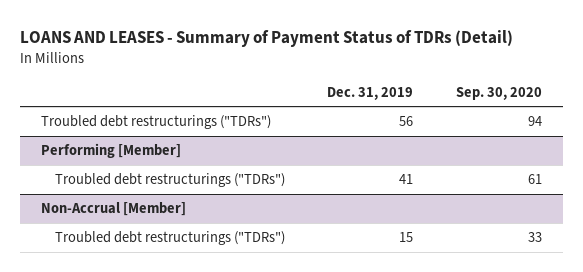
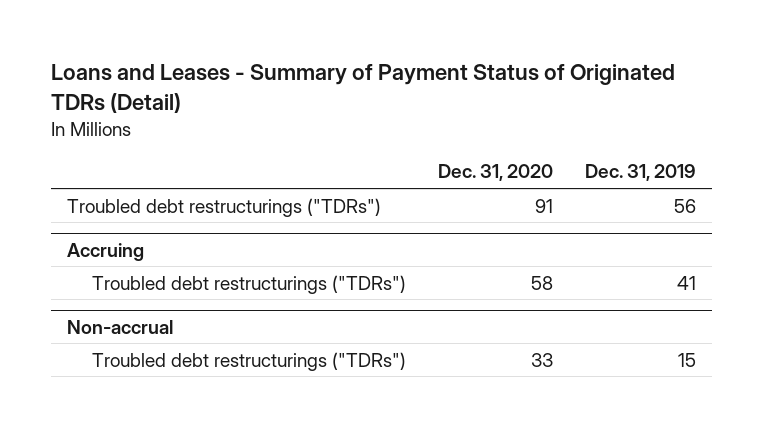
[20,29,514,47] LOANS AND LEASES - Summary of Payment Status of TDRs (Detail) -> [50,64,675,114] Loans and Leases - Summary of Payment Status of Originated TDRs (Detail)
[455,86,542,100] Sep. 30, 2020 -> none
none -> [437,164,553,182] Dec. 31, 2020
[41,143,182,159] Performing [Member] -> [66,242,144,261] Accruing
[41,202,187,217] Non-Accrual [Member] -> [66,319,173,334] Non-accrual

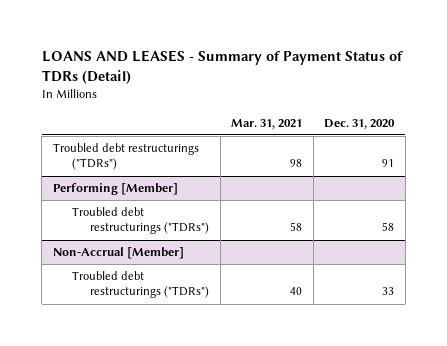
[50,64,675,114] Loans and Leases - Summary of Payment Status of Originated TDRs (Detail) -> [41,50,404,84] LOANS AND LEASES - Summary of Payment Status of TDRs (Detail)
[584,164,696,182] Dec. 31, 2019 -> none
none -> [231,118,303,129] Mar. 31, 2021
[66,242,144,261] Accruing -> [52,183,178,196] Performing [Member]
[66,319,173,334] Non-accrual -> [52,247,184,260] Non-Accrual [Member]

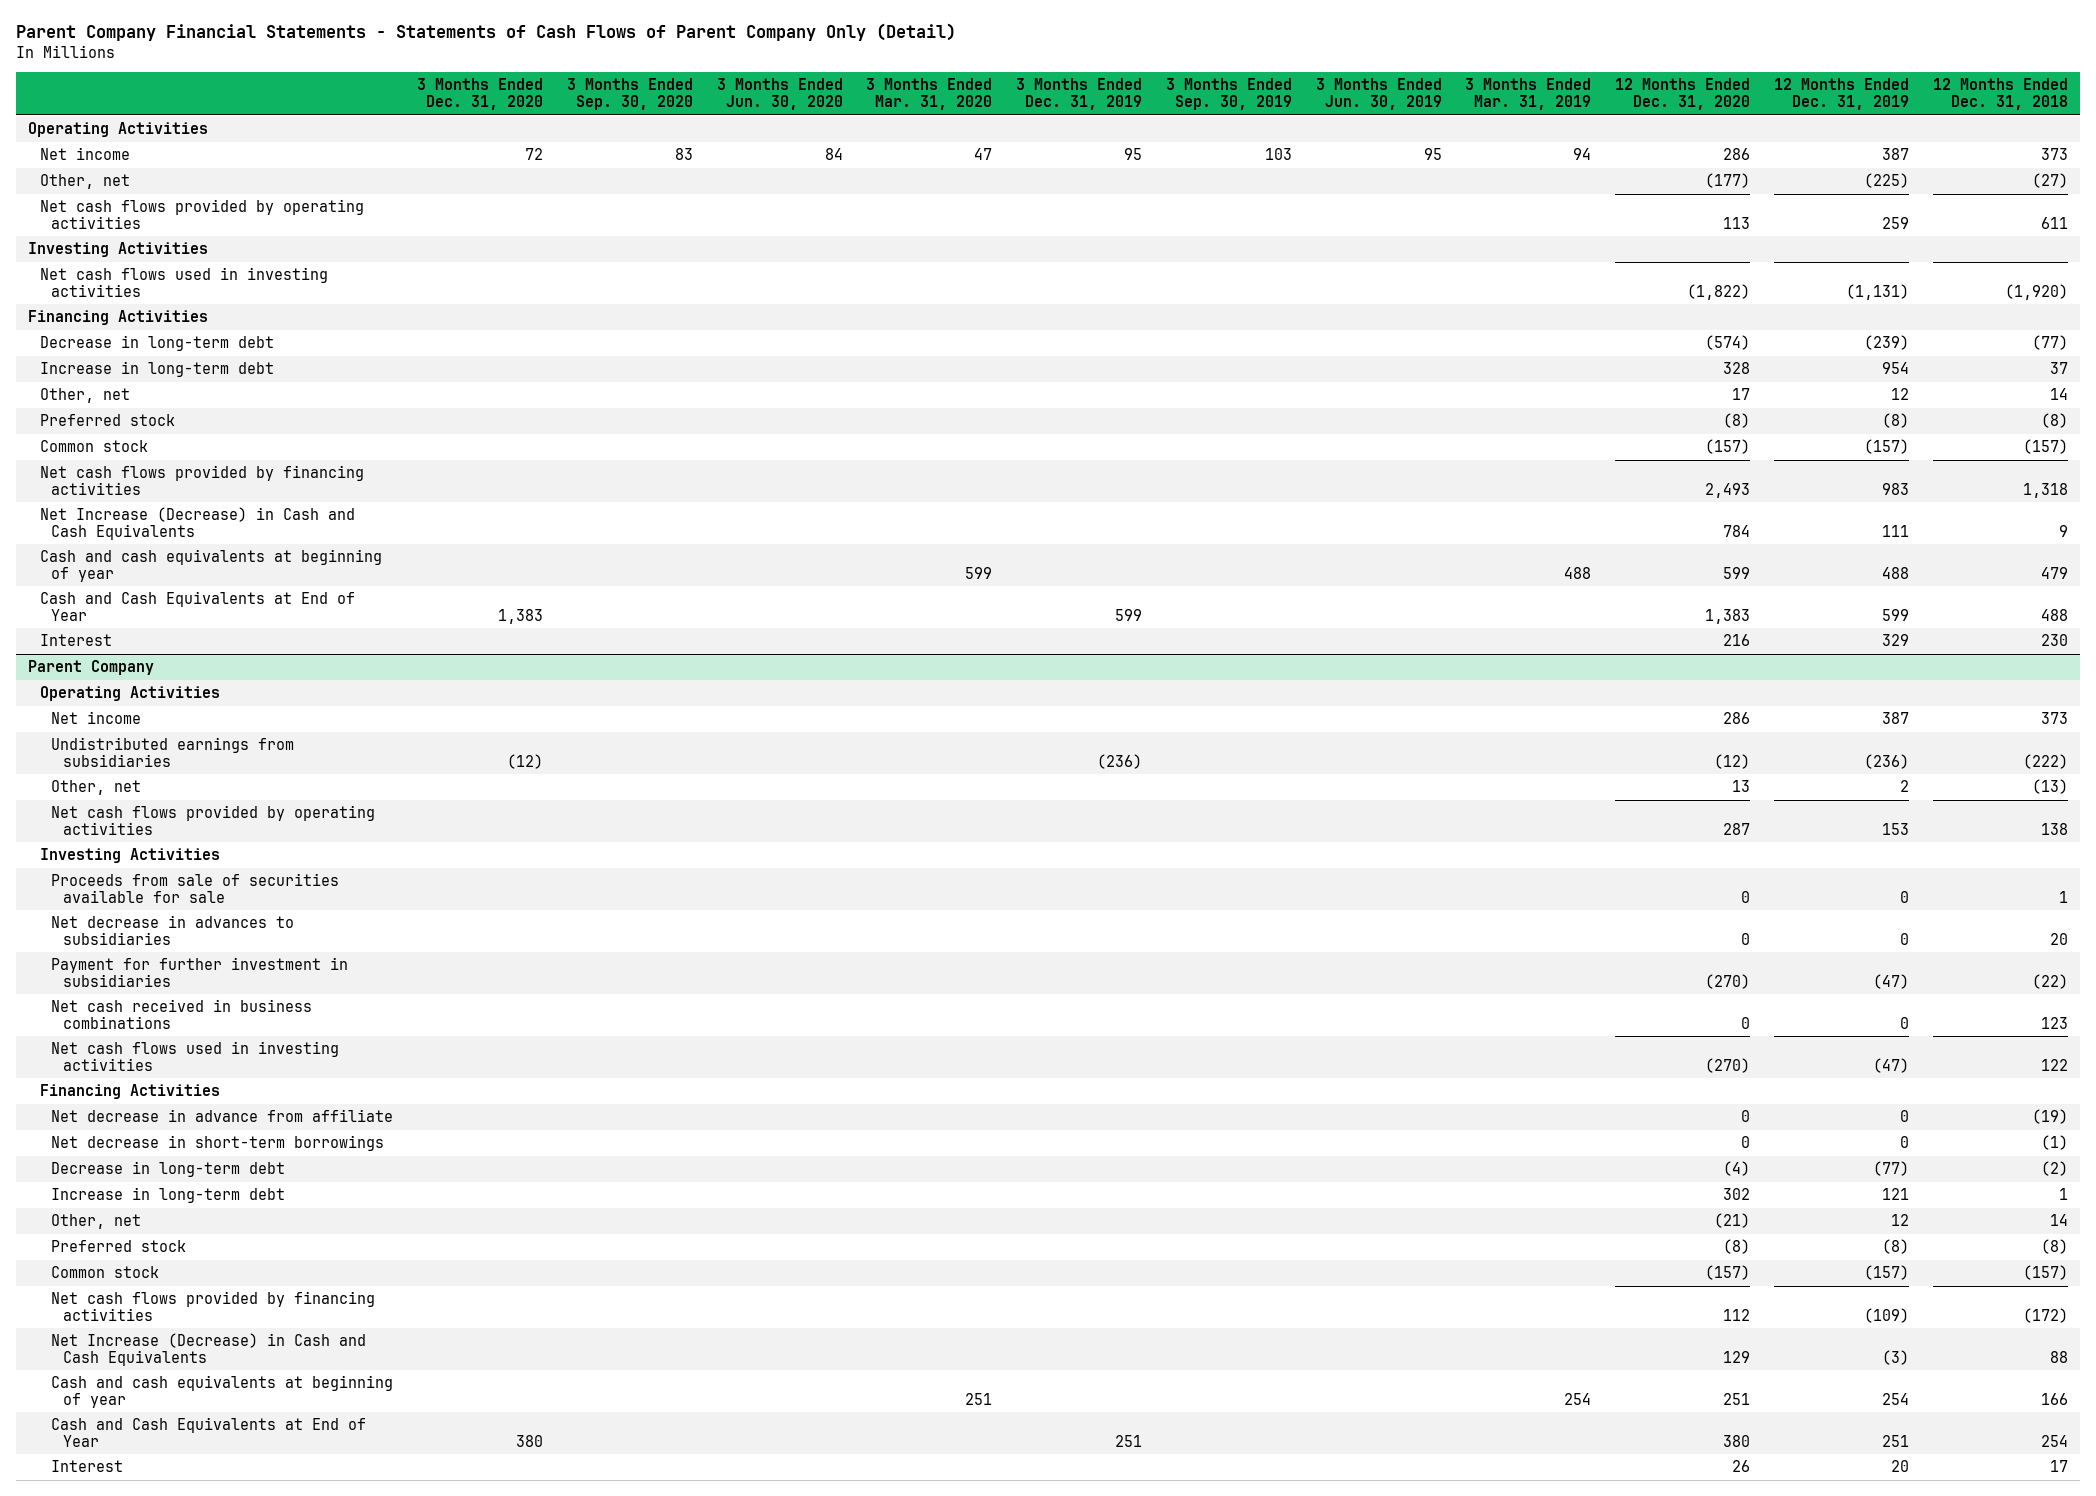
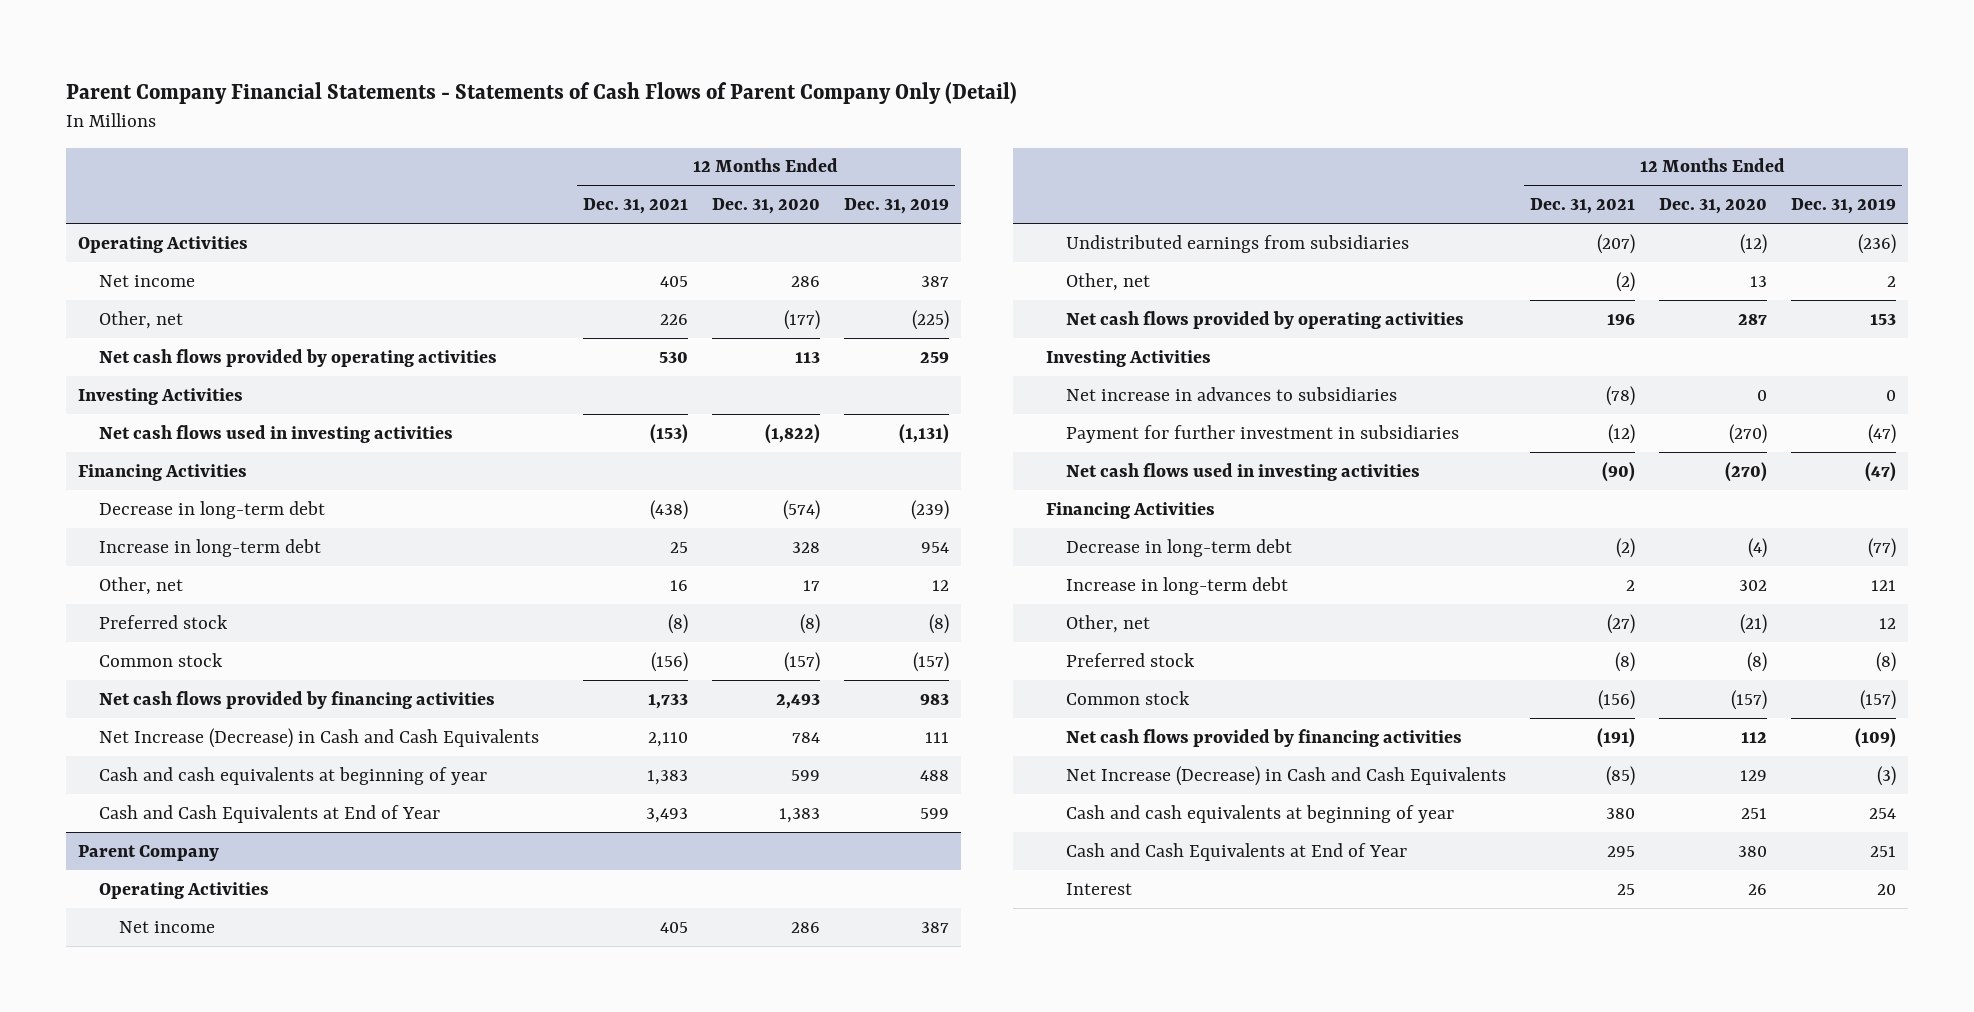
[417,78,544,111] 3 Months Ended Dec. 31, 2020 -> none
[566,78,693,111] 3 Months Ended Sep. 30, 2020 -> none
[716,78,843,111] 3 Months Ended Jun. 30, 2020 -> none
[866,78,993,111] 3 Months Ended Mar. 31, 2020 -> none
[1016,78,1143,111] 3 Months Ended Dec. 31, 2019 -> none
[1165,78,1292,111] 3 Months Ended Sep. 30, 2019 -> none
[1315,78,1442,111] 3 Months Ended Jun. 30, 2019 -> none
[1465,78,1592,111] 3 Months Ended Mar. 31, 2019 -> none
[1932,78,2068,111] 12 Months Ended Dec. 31, 2018 -> none
none -> [583,198,689,215] Dec. 31, 2021
[39,634,112,647] Interest -> none
[51,873,340,903] Proceeds from sale of securities available for sale -> none
[51,915,295,945] Net decrease in advances to subsidiaries -> [1066,386,1398,401] Net increase in advances to subsidiaries
[51,999,313,1029] Net cash received in business combinations -> none
[51,1109,394,1123] Net decrease in advance from affiliate -> none
[51,1135,385,1152] Net decrease in short-term borrowings -> none

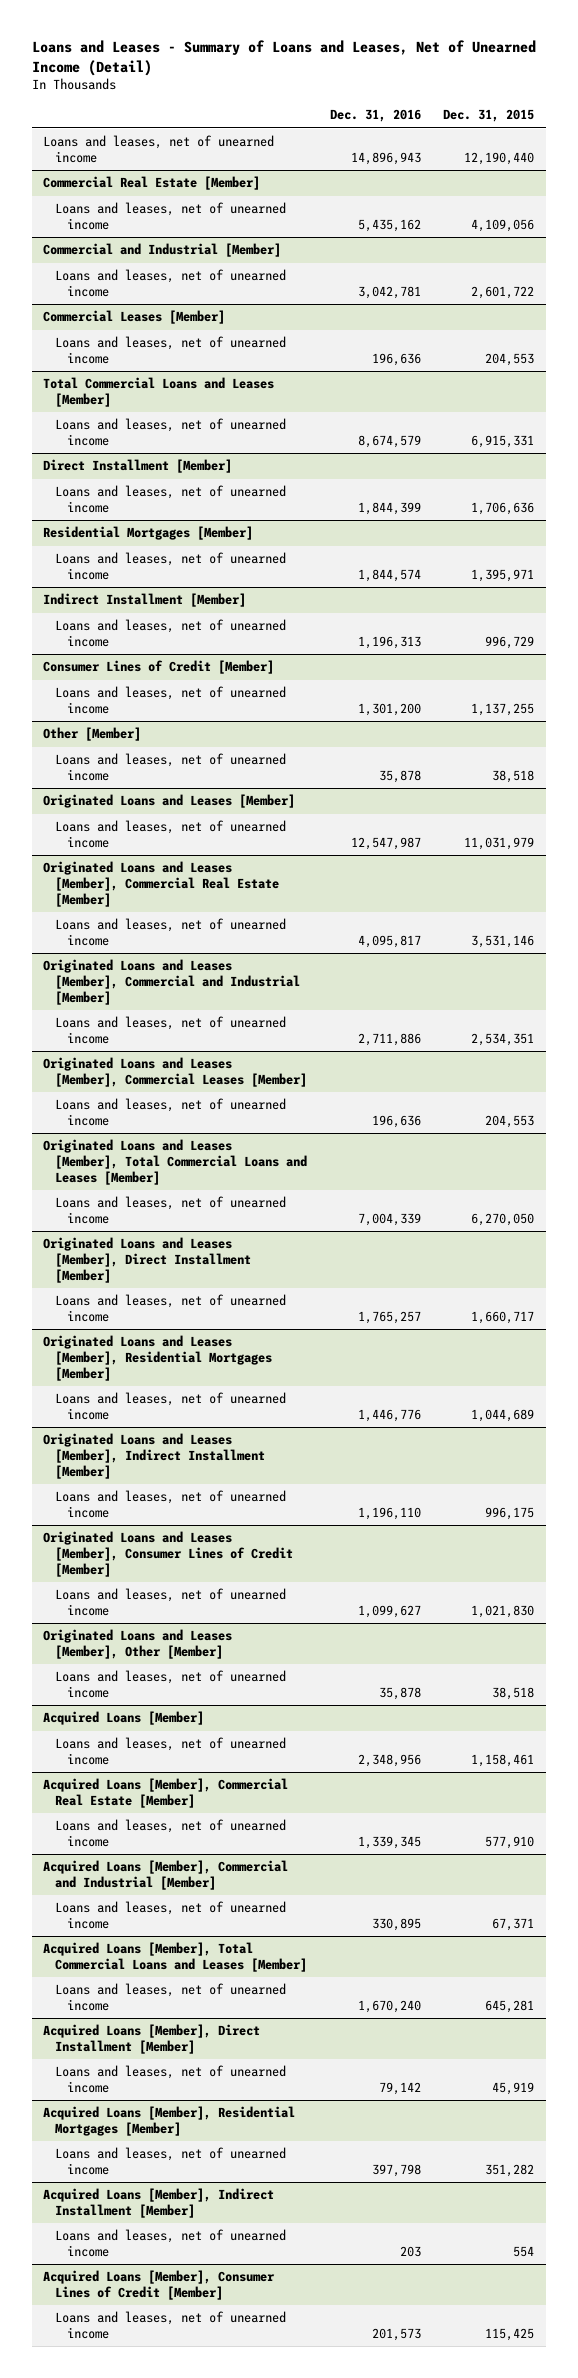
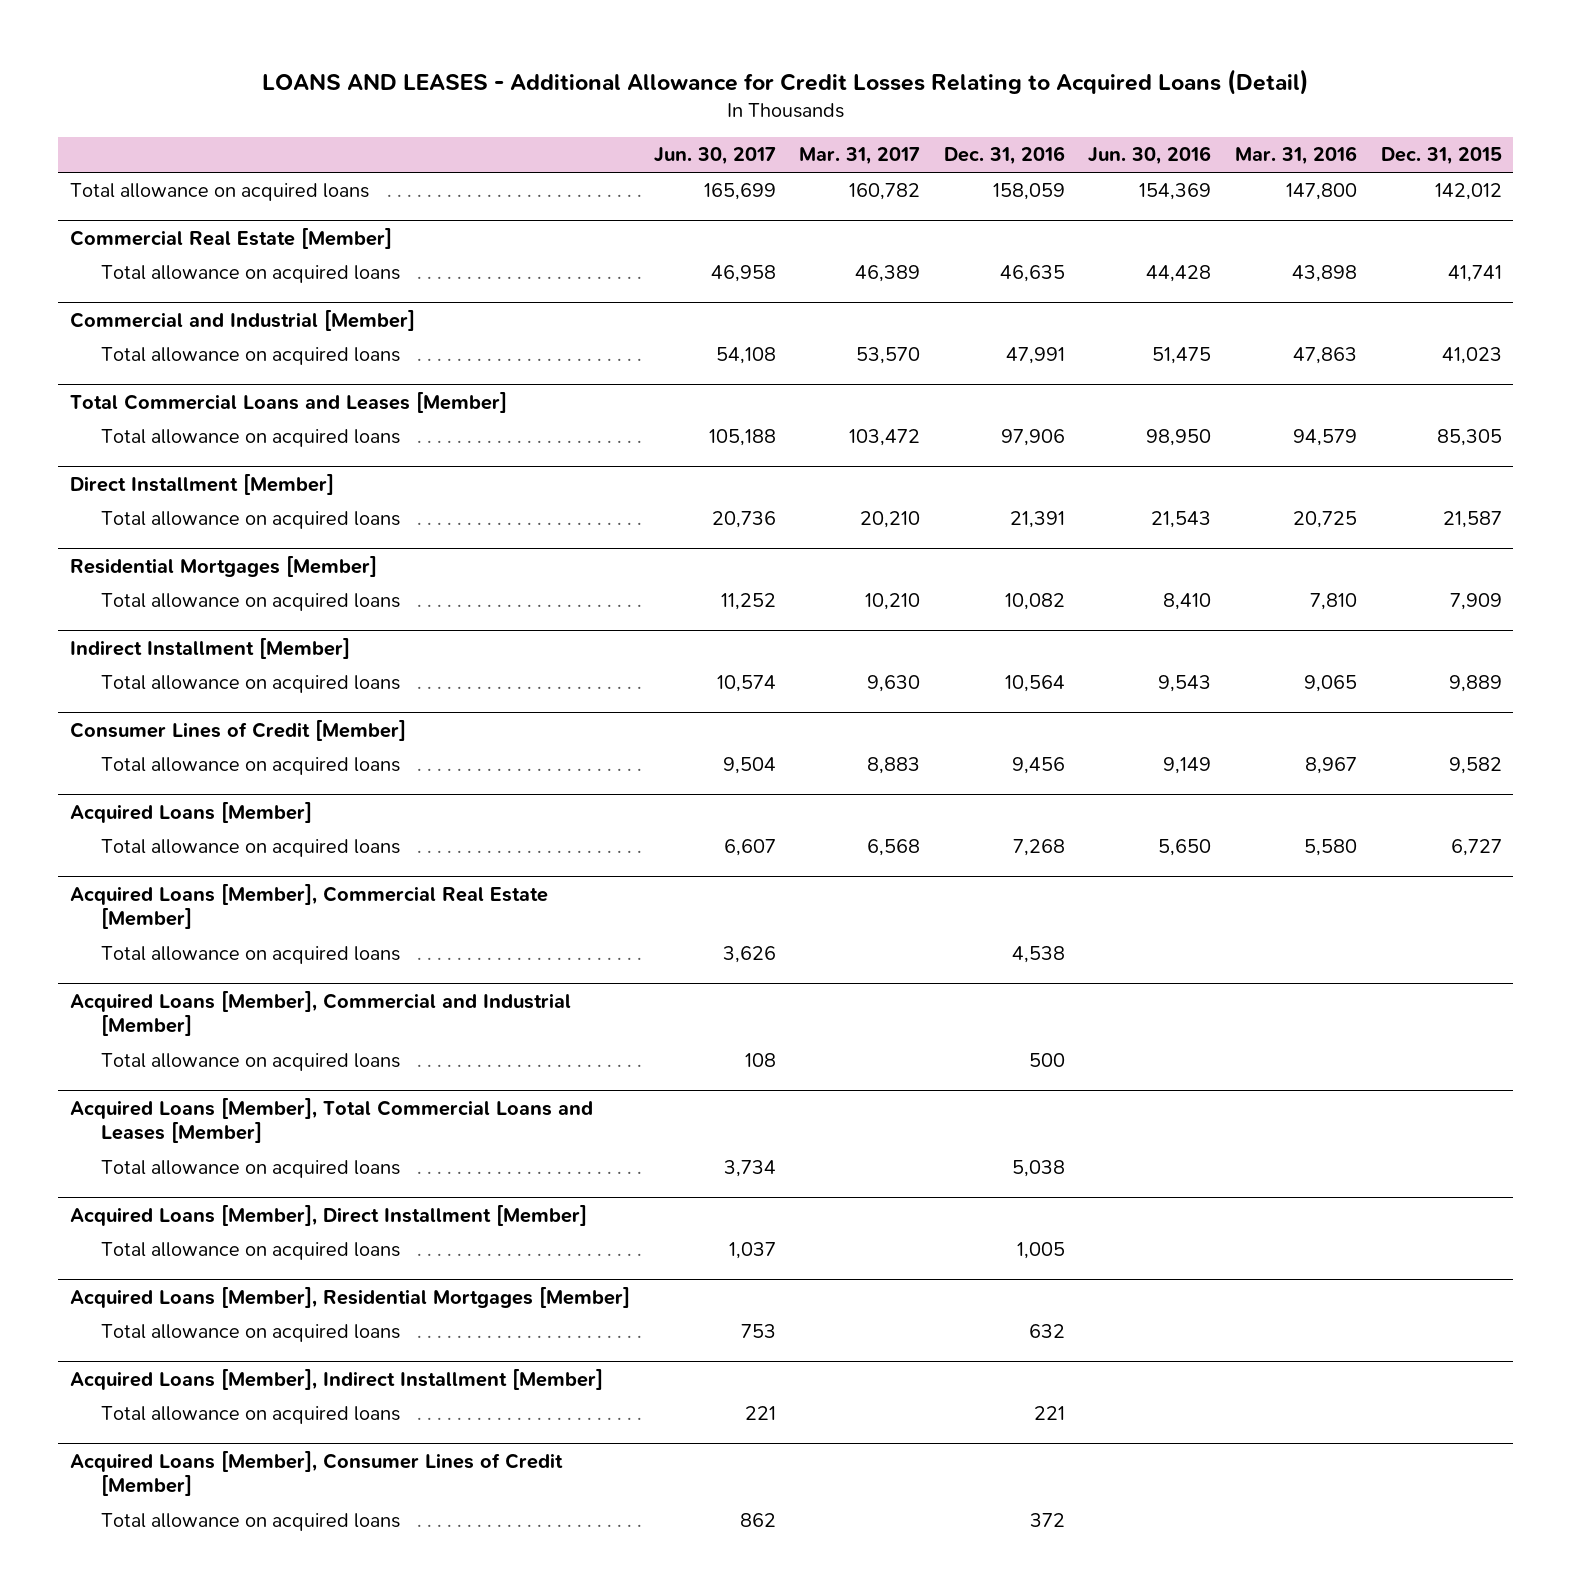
[32,40,537,76] Loans and Leases - Summary of Loans and Leases, Net of Unearned Income (Detail) -> [261,68,1309,95] LOANS AND LEASES - Additional Allowance for Credit Losses Relating to Acquired Loans (Detail)
none -> [653,147,776,166] Jun. 30, 2017
none -> [799,147,921,166] Mar. 31, 2017
none -> [1088,146,1212,166] Jun. 30, 2016
none -> [1235,146,1358,166] Mar. 31, 2016
[43,135,275,164] Loans and leases, net of unearned income -> none
none -> [70,183,370,202] Total allowance on acquired loans
[55,202,287,231] Loans and leases, net of unearned income -> none
none -> [100,265,400,284] Total allowance on acquired loans
[55,269,287,298] Loans and leases, net of unearned income -> none
[43,310,226,325] Commercial Leases [Member] -> none
[55,336,287,365] Loans and leases, net of unearned income -> none
none -> [100,347,400,366] Total allowance on acquired loans
[55,418,287,447] Loans and leases, net of unearned income -> none
none -> [100,429,400,448] Total allowance on acquired loans
[55,485,287,514] Loans and leases, net of unearned income -> none
none -> [100,511,400,530] Total allowance on acquired loans
[55,552,287,581] Loans and leases, net of unearned income -> none
none -> [100,593,400,612] Total allowance on acquired loans
[55,619,287,648] Loans and leases, net of unearned income -> none
none -> [100,675,400,694] Total allowance on acquired loans
[55,686,287,715] Loans and leases, net of unearned income -> none
[43,727,142,742] Other [Member] -> none
[55,753,287,782] Loans and leases, net of unearned income -> none
[43,794,296,809] Originated Loans and Leases [Member] -> none
[55,820,287,849] Loans and leases, net of unearned income -> none
[43,861,280,907] Originated Loans and Leases [Member], Commercial Real Estate [Member] -> none
[55,918,287,947] Loans and leases, net of unearned income -> none
[43,959,301,1005] Originated Loans and Leases [Member], Commercial and Industrial [Member] -> none
[55,1016,287,1045] Loans and leases, net of unearned income -> none
[43,1057,308,1088] Originated Loans and Leases [Member], Commercial Leases [Member] -> none
[55,1098,287,1127] Loans and leases, net of unearned income -> none
[43,1139,308,1185] Originated Loans and Leases [Member], Total Commercial Loans and Leases [Member] -> none
[55,1196,287,1225] Loans and leases, net of unearned income -> none
[43,1237,252,1283] Originated Loans and Leases [Member], Direct Installment [Member] -> none
[55,1294,287,1323] Loans and leases, net of unearned income -> none
[43,1335,273,1381] Originated Loans and Leases [Member], Residential Mortgages [Member] -> none
[55,1392,287,1421] Loans and leases, net of unearned income -> none
[43,1433,266,1479] Originated Loans and Leases [Member], Indirect Installment [Member] -> none
[55,1490,287,1519] Loans and leases, net of unearned income -> none
[43,1531,294,1577] Originated Loans and Leases [Member], Consumer Lines of Credit [Member] -> none
[55,1588,287,1617] Loans and leases, net of unearned income -> none
[43,1629,233,1660] Originated Loans and Leases [Member], Other [Member] -> none
[55,1670,287,1699] Loans and leases, net of unearned income -> none
none -> [100,757,400,776] Total allowance on acquired loans
[55,1737,287,1766] Loans and leases, net of unearned income -> none
none -> [100,839,400,858] Total allowance on acquired loans
[55,1819,287,1848] Loans and leases, net of unearned income -> none
none -> [100,946,400,965] Total allowance on acquired loans
[55,1901,287,1930] Loans and leases, net of unearned income -> none
none -> [100,1053,400,1072] Total allowance on acquired loans
[55,1983,287,2012] Loans and leases, net of unearned income -> none
none -> [100,1160,400,1179] Total allowance on acquired loans
[55,2065,287,2094] Loans and leases, net of unearned income -> none
none -> [100,1242,400,1261] Total allowance on acquired loans
[55,2147,287,2176] Loans and leases, net of unearned income -> none
none -> [100,1324,400,1343] Total allowance on acquired loans
[55,2229,287,2258] Loans and leases, net of unearned income -> none
none -> [100,1406,400,1425] Total allowance on acquired loans
[55,2311,287,2340] Loans and leases, net of unearned income -> none
none -> [100,1513,400,1532] Total allowance on acquired loans

